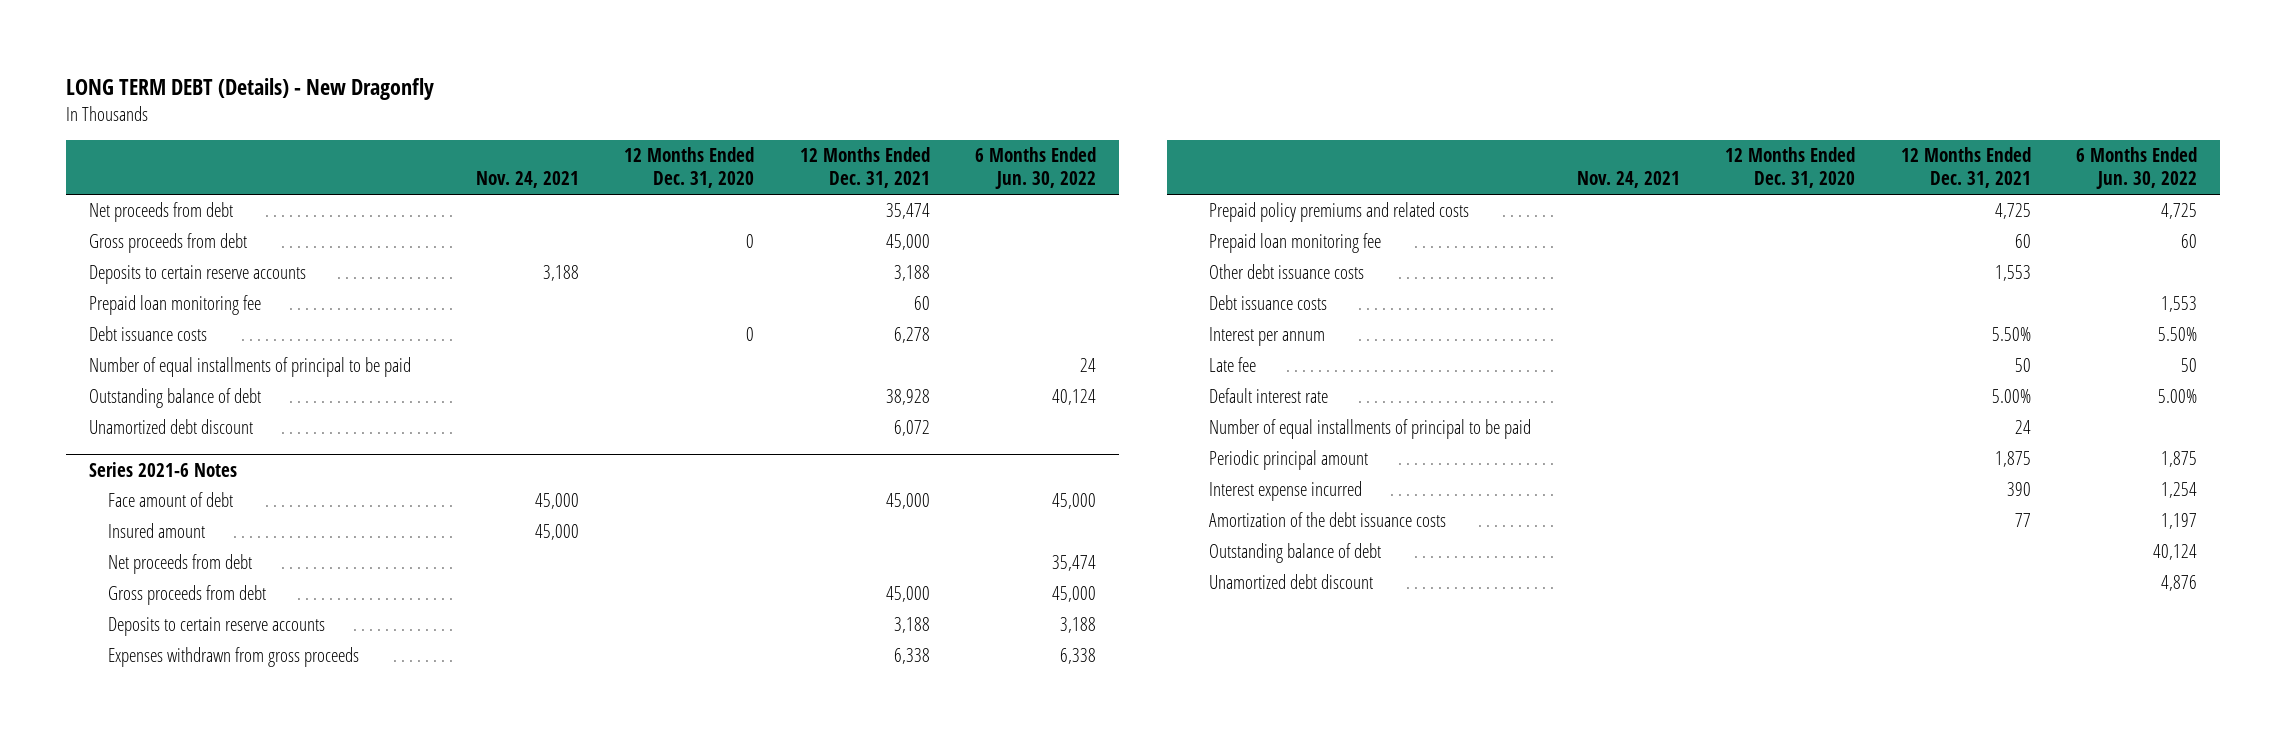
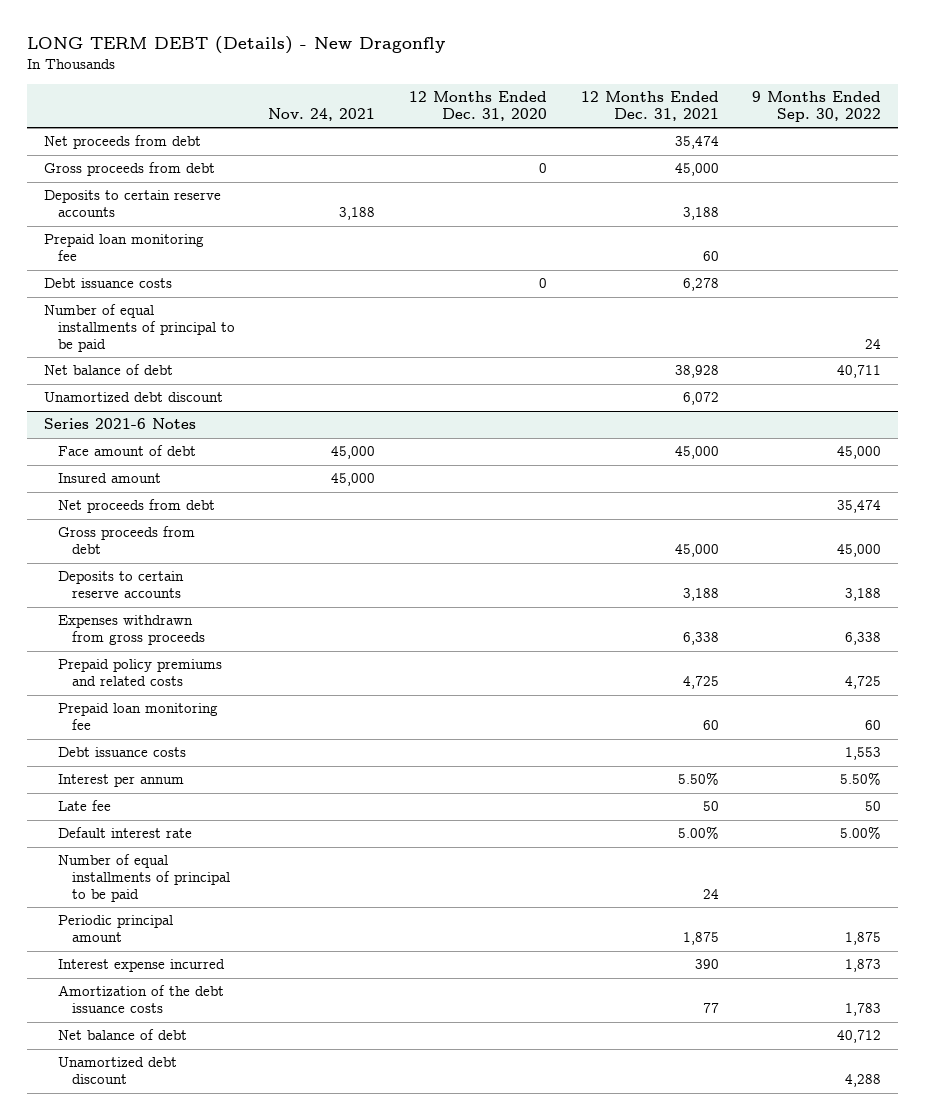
[975,147,1097,190] 6 Months Ended Jun. 30, 2022 -> none
none -> [752,91,882,122] 9 Months Ended Sep. 30, 2022
[88,388,261,409] Outstanding balance of debt -> [43,364,173,376] Net balance of debt
[1208,264,1364,280] Other debt issuance costs -> none
[1208,543,1381,564] Outstanding balance of debt -> [57,1029,187,1041] Net balance of debt

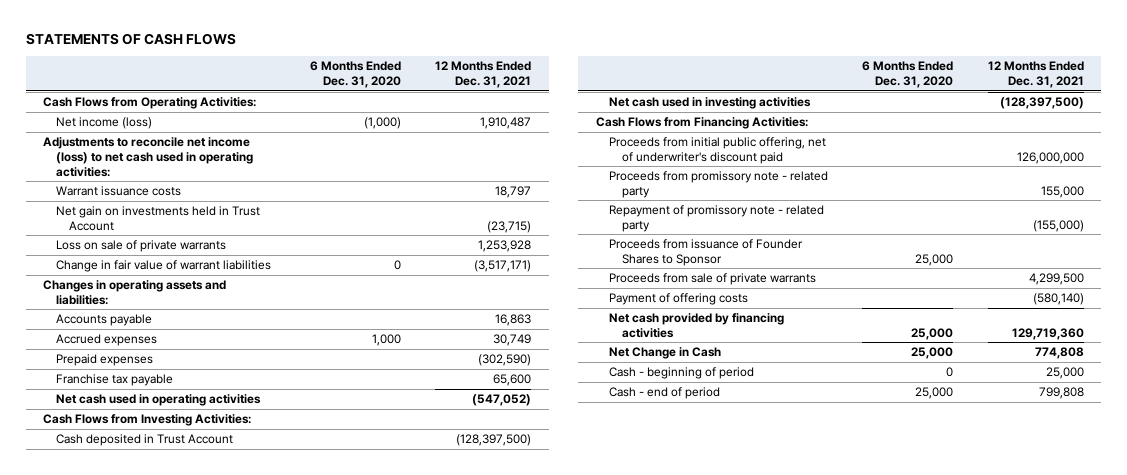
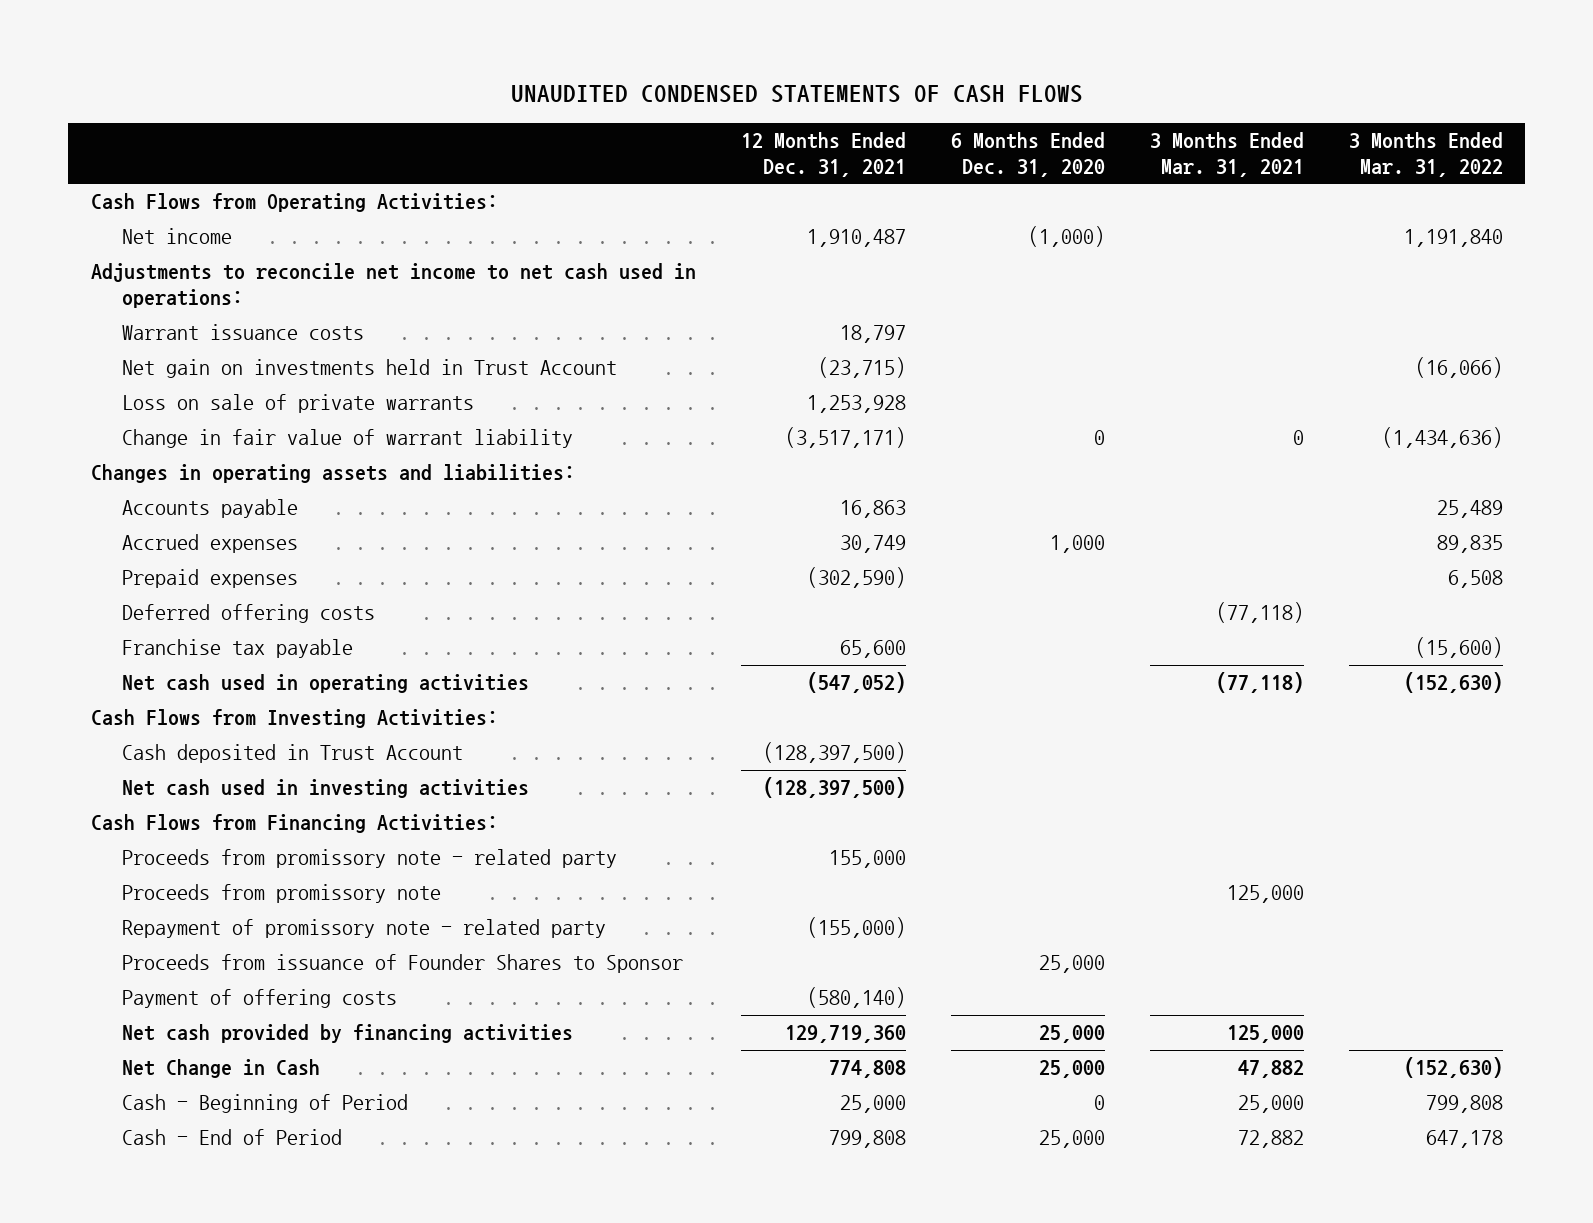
[25,33,236,46] STATEMENTS OF CASH FLOWS -> [510,85,1083,104] UNAUDITED CONDENSED STATEMENTS OF CASH FLOWS
none -> [1149,131,1304,177] 3 Months Ended Mar. 31, 2021
none -> [1348,131,1503,177] 3 Months Ended Mar. 31, 2022
[56,117,153,130] Net income (loss) -> [122,228,233,245] Net income
[43,137,254,177] Adjustments to reconcile net income (loss) to net cash used in operating activities: -> [90,263,696,309] Adjustments to reconcile net income to net cash used in operations:
[56,260,272,273] Change in fair value of warrant liabilities -> [122,429,574,449] Change in fair value of warrant liability
none -> [122,604,376,624] Deferred offering costs
[608,137,826,164] Proceeds from initial public offering, net of underwriter's discount paid -> none
none -> [122,884,442,904] Proceeds from promissory note
[608,273,816,286] Proceeds from sale of private warrants -> none
[608,367,754,380] Cash - beginning of period -> [122,1094,409,1114] Cash - Beginning of Period
[608,387,720,400] Cash - end of period -> [122,1129,343,1146] Cash - End of Period

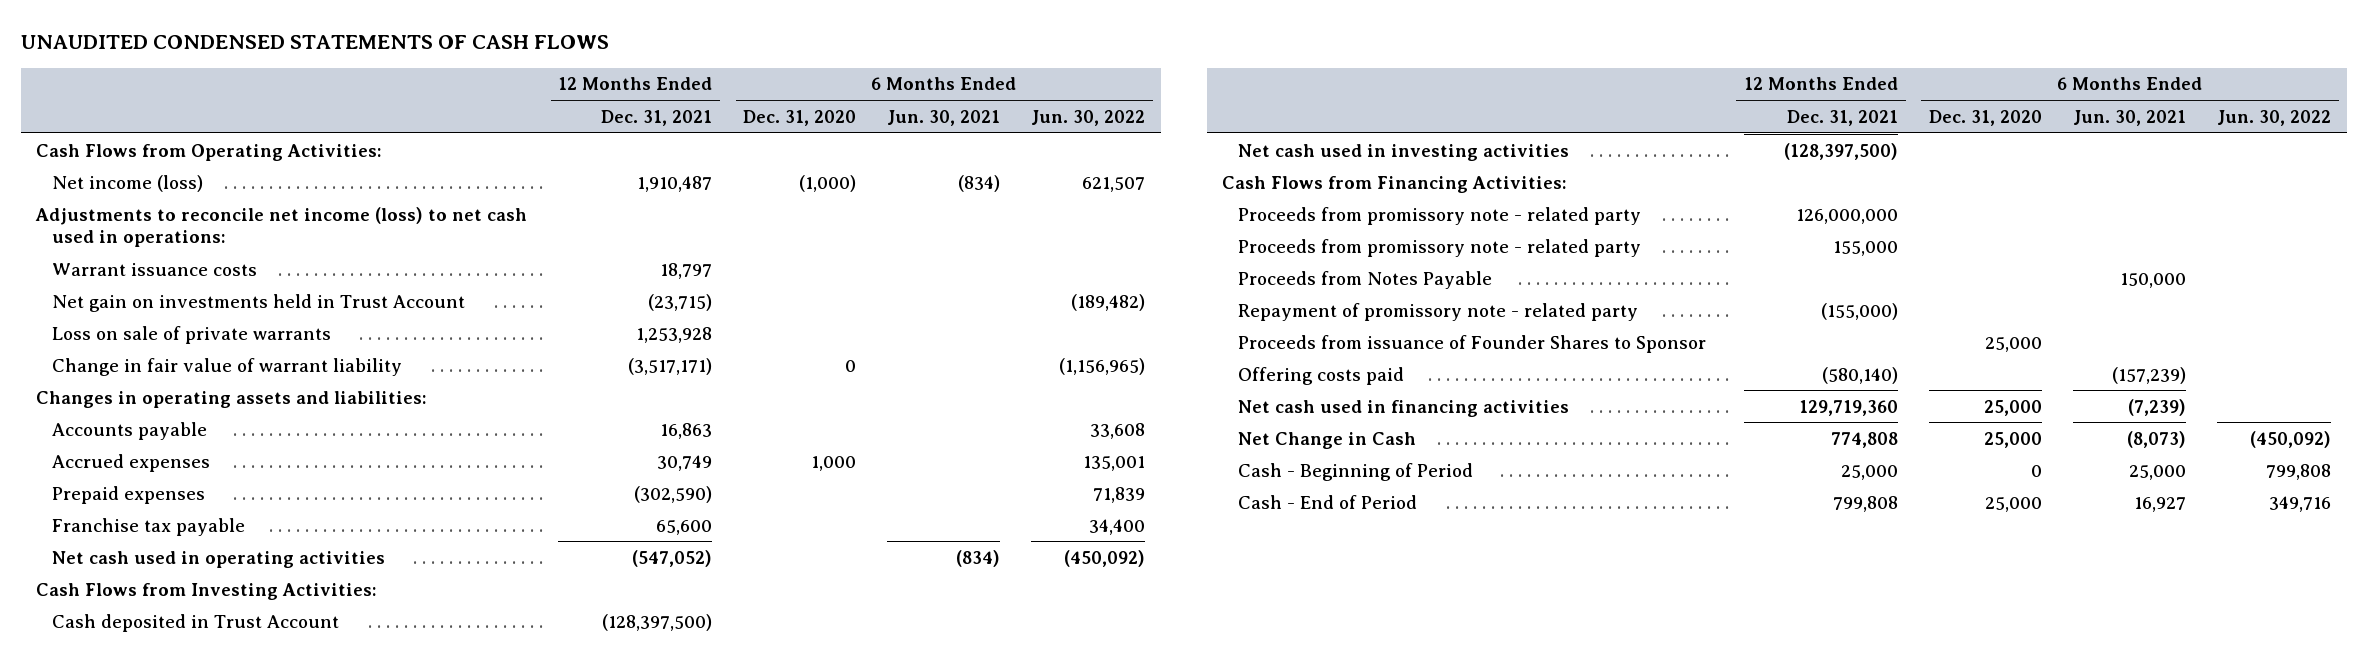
[1149,131,1304,177] 3 Months Ended Mar. 31, 2021 -> none
[1348,131,1503,177] 3 Months Ended Mar. 31, 2022 -> none
none -> [887,109,1001,126] Jun. 30, 2021
none -> [1031,109,1146,126] Jun. 30, 2022
[122,228,233,245] Net income -> [51,174,203,192] Net income (loss)
[90,263,696,309] Adjustments to reconcile net income to net cash used in operations: -> [35,206,528,247] Adjustments to reconcile net income (loss) to net cash used in operations:
[122,604,376,624] Deferred offering costs -> none
none -> [1237,206,1641,225] Proceeds from promissory note - related party
[122,884,442,904] Proceeds from promissory note -> [1237,270,1492,289] Proceeds from Notes Payable
[122,989,398,1009] Payment of offering costs -> [1237,366,1404,385] Offering costs paid
[122,1024,574,1044] Net cash provided by financing activities -> [1237,399,1569,417] Net cash used in financing activities

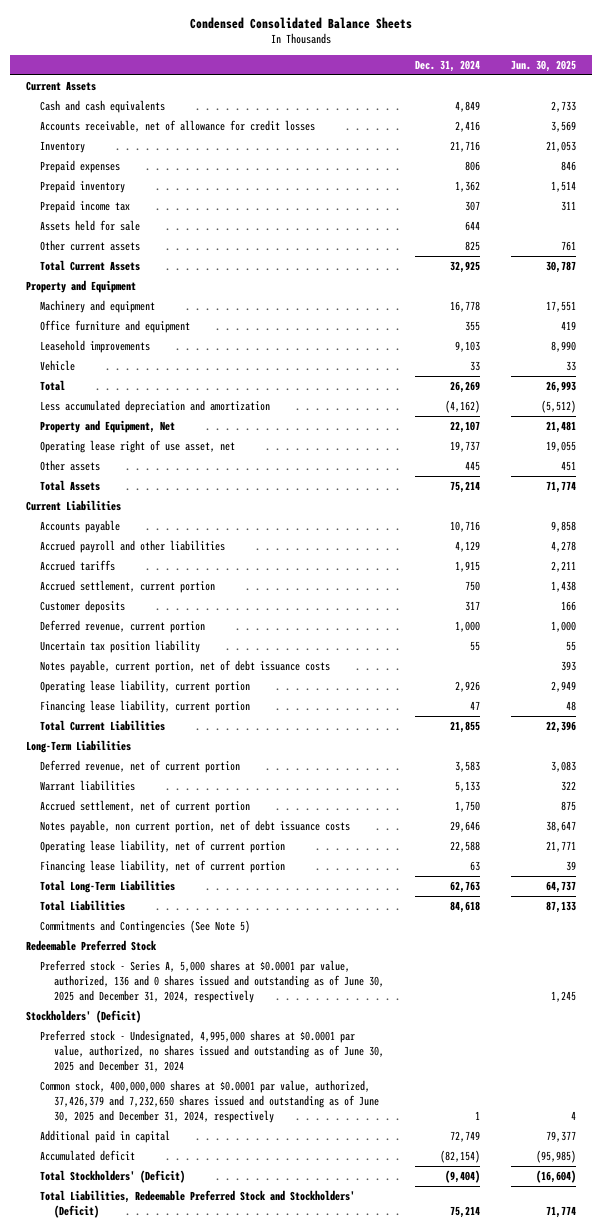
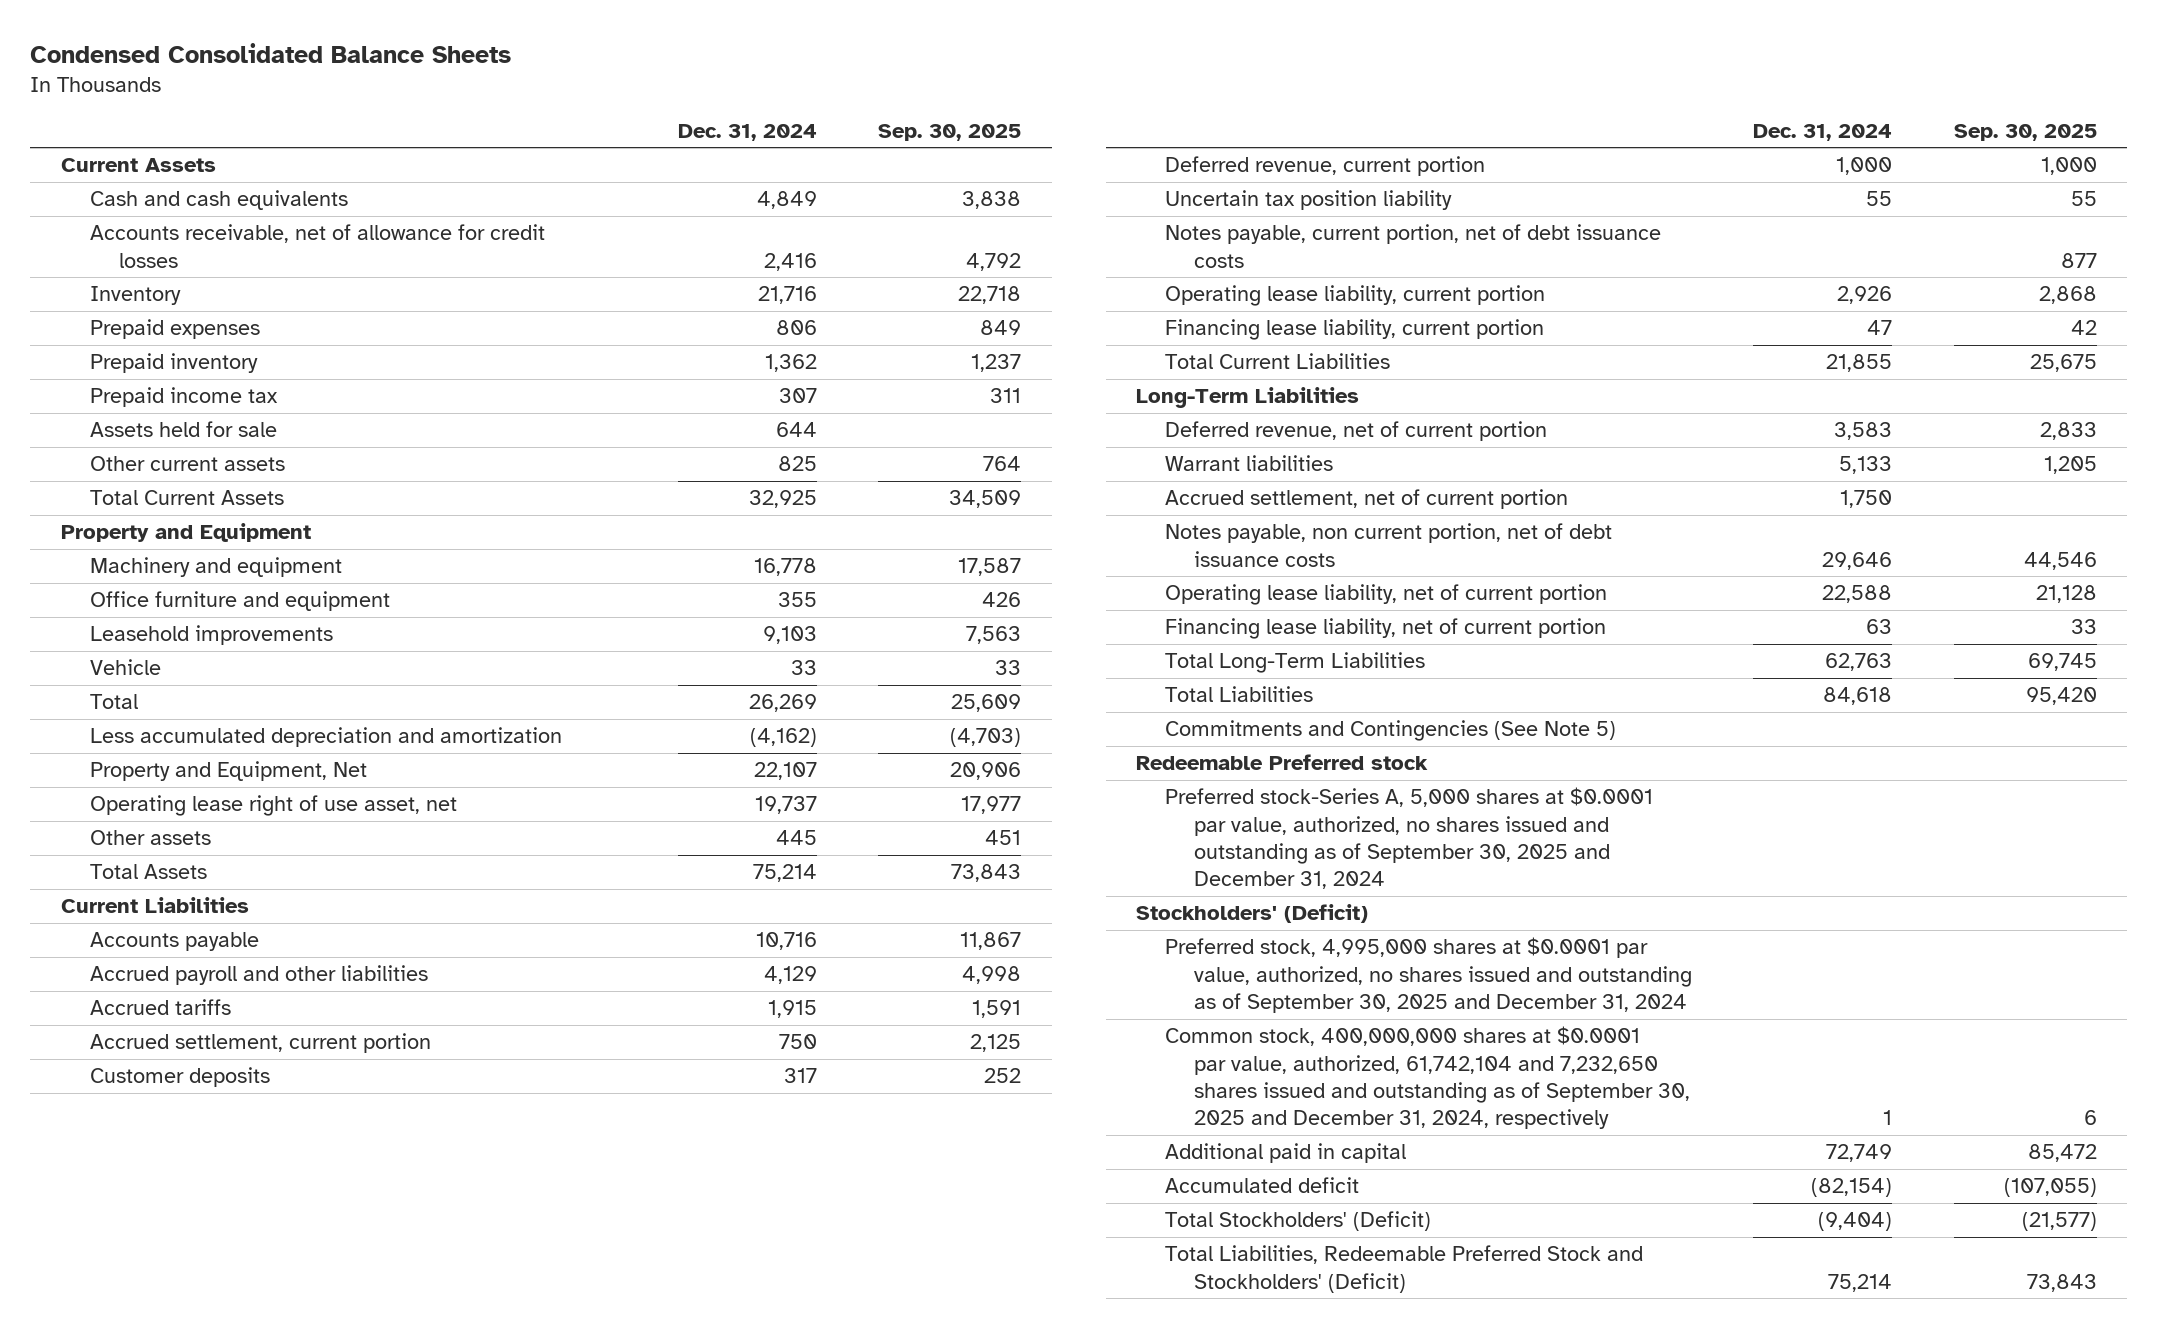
[511,59,577,72] Jun. 30, 2025 -> none
none -> [878,123,1022,141] Sep. 30, 2025
[25,939,157,951] Redeemable Preferred Stock -> [1136,754,1429,771] Redeemable Preferred stock
[39,959,385,1003] Preferred stock - Series A, 5,000 shares at $0.0001 par value, authorized, 136 and 0 shares issued and outstanding as of June 30, 2025 and December 31, 2024, respectively -> [1165,787,1654,890] Preferred stock-Series A, 5,000 shares at $0.0001 par value, authorized, no shares issued and outstanding as of September 30, 2025 and December 31, 2024
[39,1029,385,1072] Preferred stock - Undesignated, 4,995,000 shares at $0.0001 par value, authorized, no shares issued and outstanding as of June 30, 2025 and December 31, 2024 -> [1165,937,1693,1013] Preferred stock, 4,995,000 shares at $0.0001 par value, authorized, no shares issued and outstanding as of September 30, 2025 and December 31, 2024
[39,1079,380,1123] Common stock, 400,000,000 shares at $0.0001 par value, authorized, 37,426,379 and 7,232,650 shares issued and outstanding as of June 30, 2025 and December 31, 2024, respectively -> [1165,1026,1691,1130] Common stock, 400,000,000 shares at $0.0001 par value, authorized, 61,742,104 and 7,232,650 shares issued and outstanding as of September 30, 2025 and December 31, 2024, respectively

